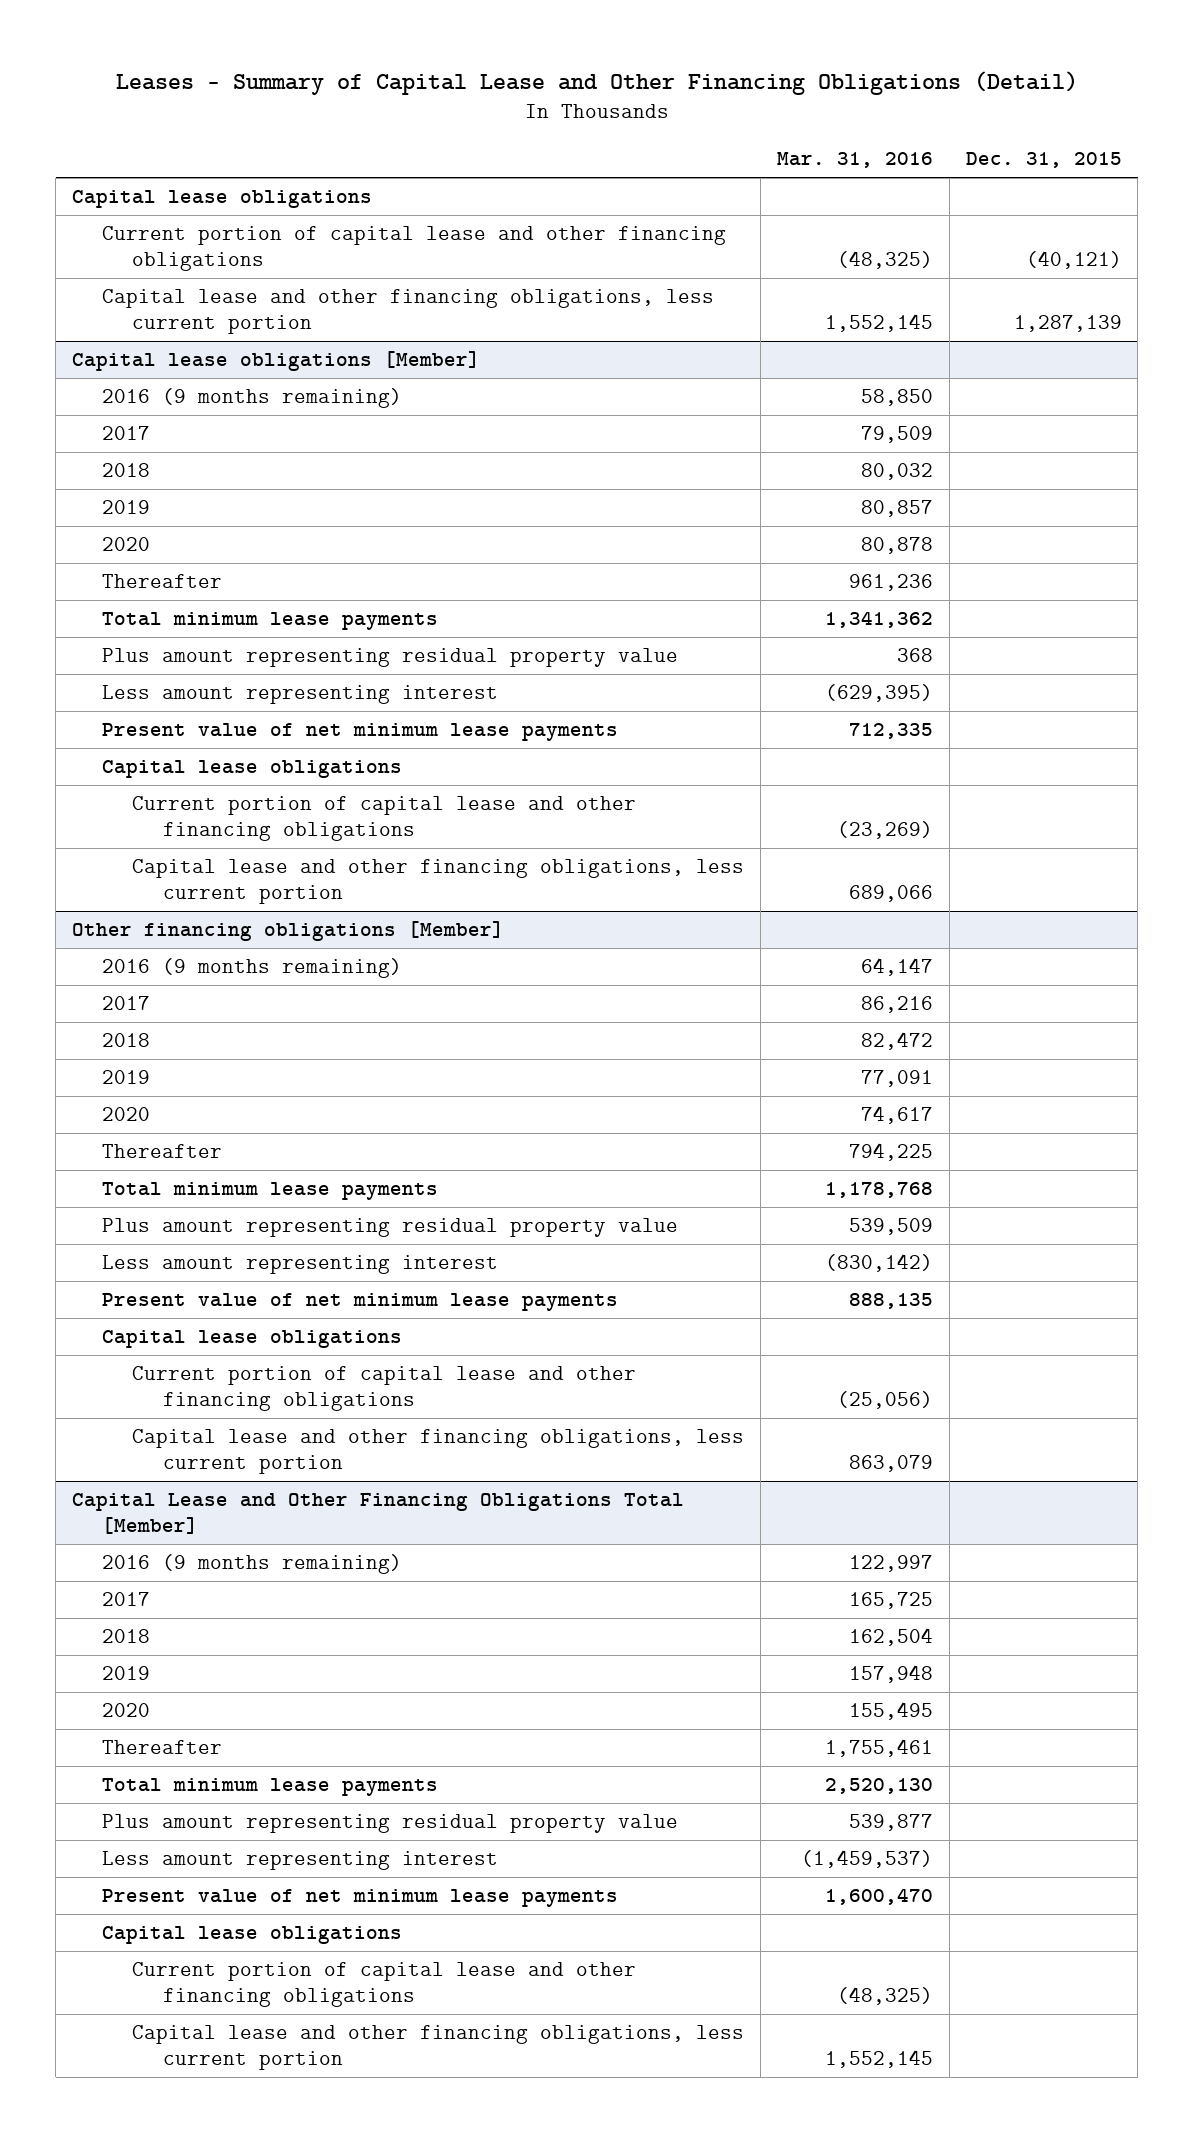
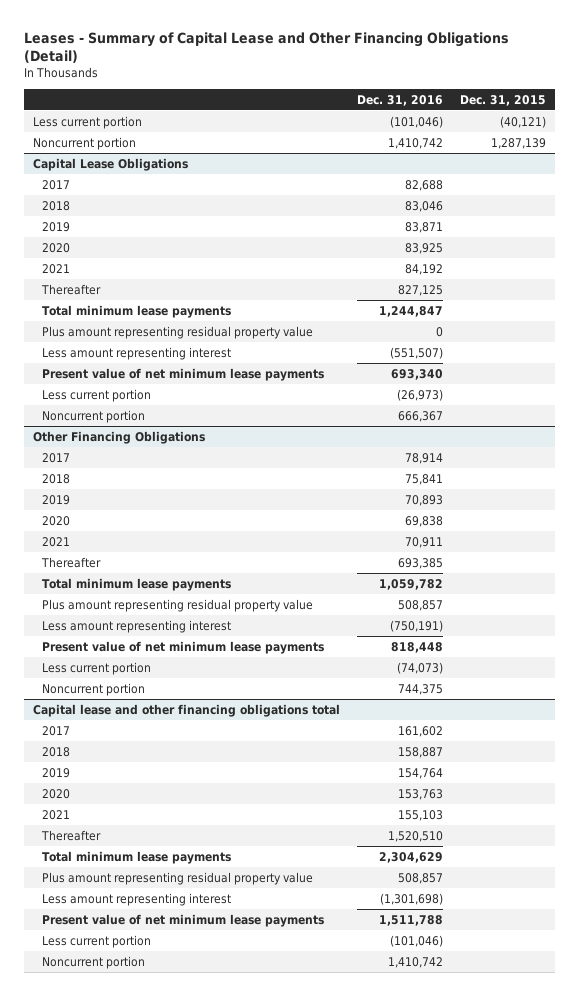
[777,152,934,169] Mar. 31, 2016 -> none
none -> [357,94,444,106] Dec. 31, 2016
[72,190,373,209] Capital lease obligations -> none
[102,388,403,409] 2016 (9 months remaining) -> none
[102,226,727,271] Current portion of capital lease and other financing obligations -> [32,115,142,129] Less current portion
[102,289,715,334] Capital lease and other financing obligations, less current portion -> [32,136,136,150] Noncurrent portion
[72,351,481,372] Capital lease obligations [Member] -> [32,157,188,171] Capital Lease Obligations
none -> [41,263,70,274] 2021
[102,760,403,779] Capital lease obligations -> none
[102,958,403,979] 2016 (9 months remaining) -> none
[132,796,637,841] Current portion of capital lease and other financing obligations -> [41,388,151,402] Less current portion
[132,859,745,904] Capital lease and other financing obligations, less current portion -> [41,409,145,423] Noncurrent portion
[72,921,505,942] Other financing obligations [Member] -> [32,430,205,444] Other Financing Obligations
none -> [41,536,70,547] 2021
[102,1330,403,1349] Capital lease obligations -> none
[102,1554,403,1575] 2016 (9 months remaining) -> none
[132,1366,637,1411] Current portion of capital lease and other financing obligations -> [41,661,151,675] Less current portion
[132,1429,745,1474] Capital lease and other financing obligations, less current portion -> [41,682,145,696] Noncurrent portion
[72,1493,685,1534] Capital Lease and Other Financing Obligations Total [Member] -> [32,703,340,717] Capital lease and other financing obligations total
none -> [41,809,70,820] 2021
[102,1926,403,1945] Capital lease obligations -> none
[132,1962,637,2007] Current portion of capital lease and other financing obligations -> [41,934,151,948] Less current portion
[132,2025,745,2070] Capital lease and other financing obligations, less current portion -> [41,955,145,969] Noncurrent portion

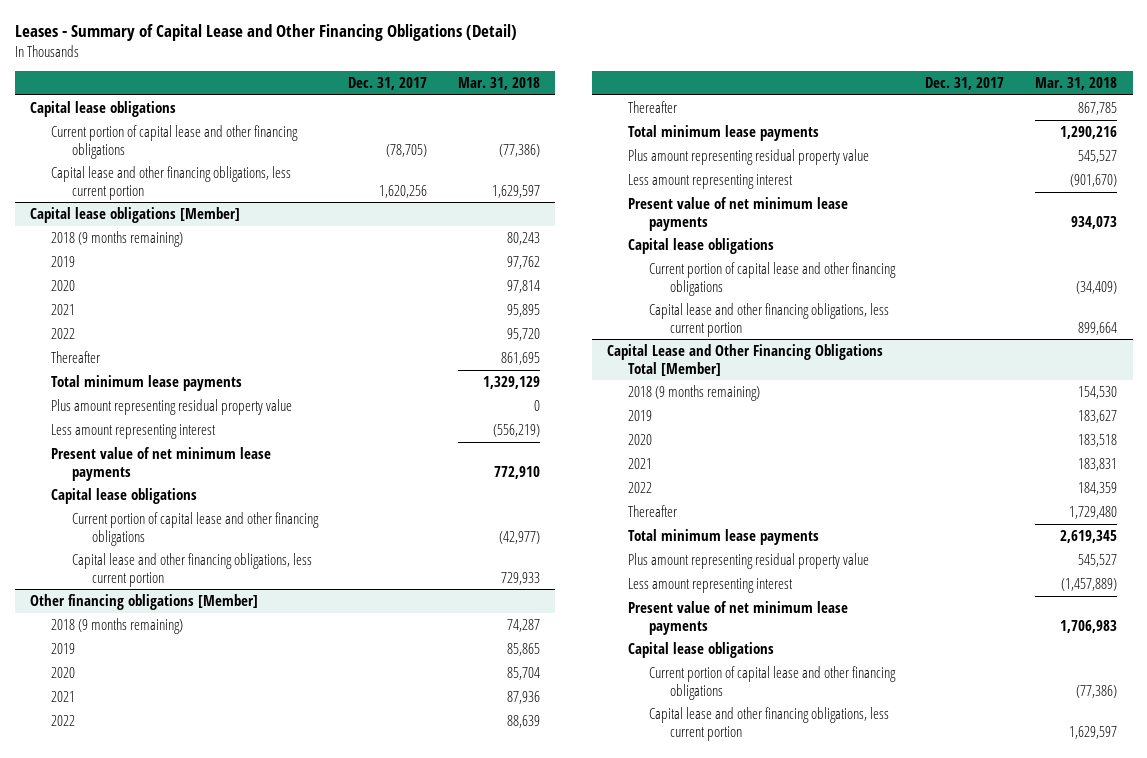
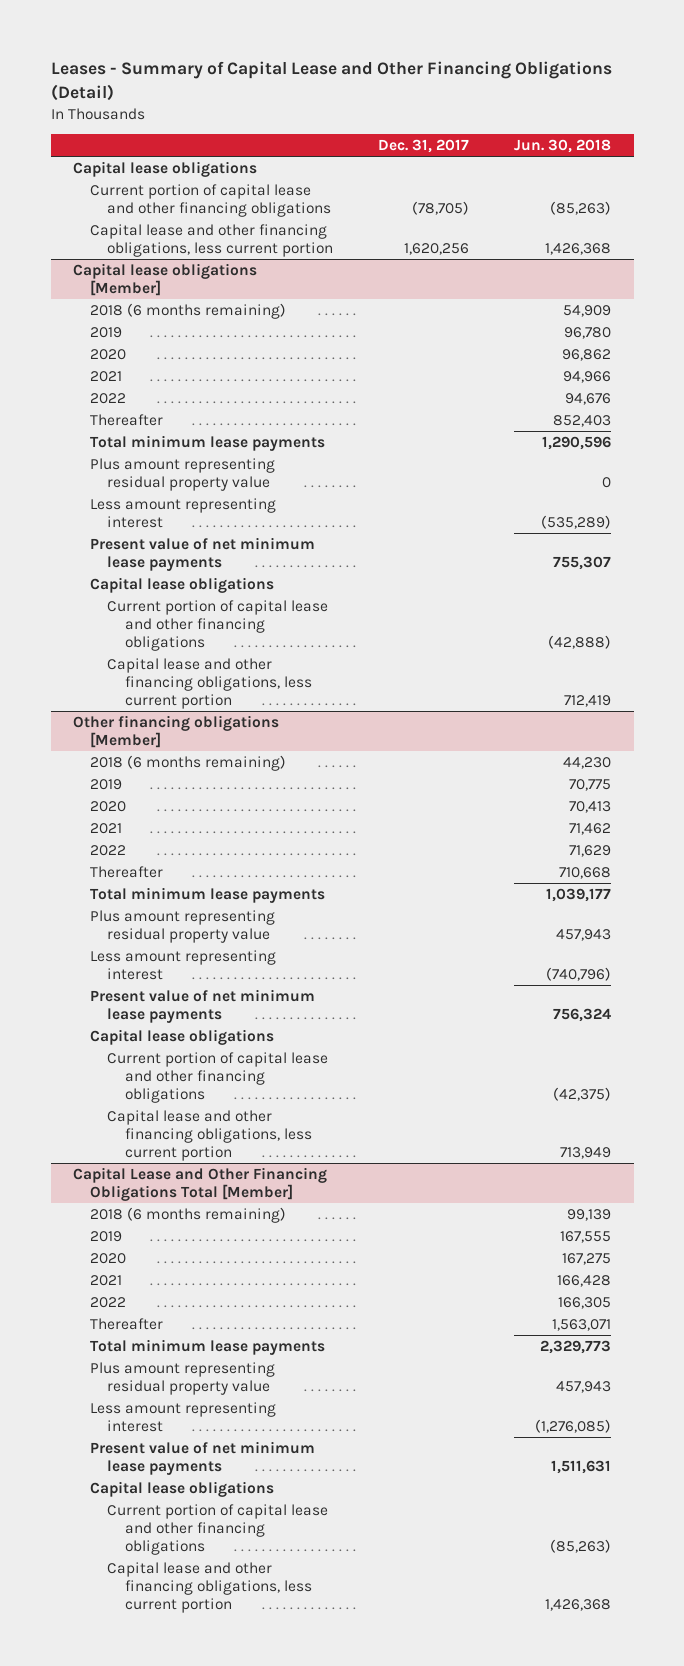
[458,77,541,91] Mar. 31, 2018 -> none
none -> [514,138,612,153] Jun. 30, 2018
[50,231,183,248] 2018 (9 months remaining) -> [90,302,287,319] 2018 (6 months remaining)
[50,618,183,635] 2018 (9 months remaining) -> [90,754,287,771] 2018 (6 months remaining)
[627,385,760,402] 2018 (9 months remaining) -> [90,1206,287,1223] 2018 (6 months remaining)

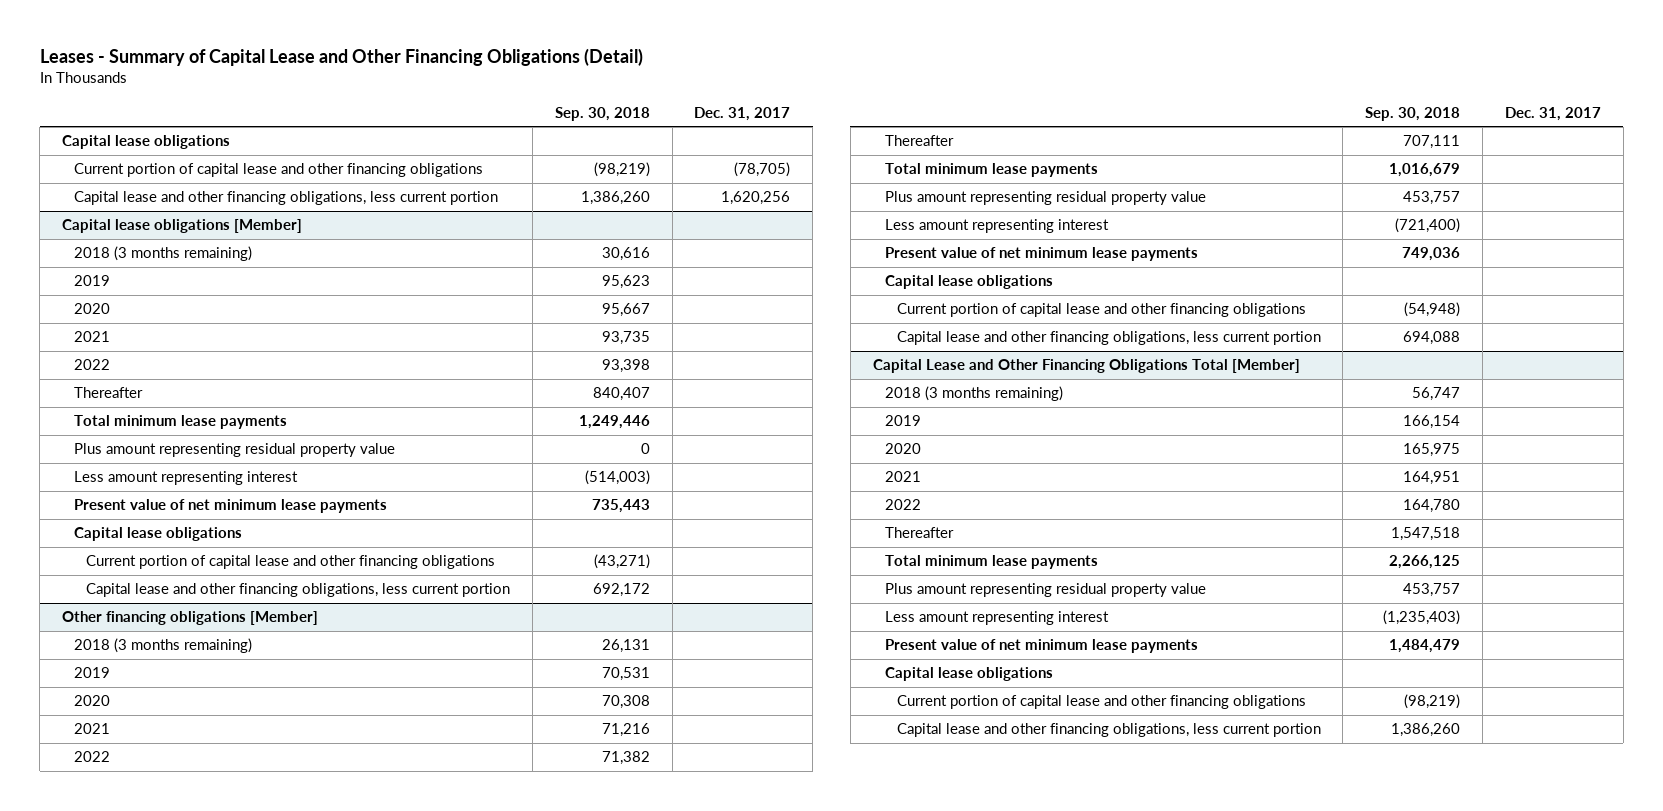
[514,138,612,153] Jun. 30, 2018 -> none
none -> [554,106,650,121] Sep. 30, 2018
[90,302,287,319] 2018 (6 months remaining) -> [74,246,253,262] 2018 (3 months remaining)
[90,754,287,771] 2018 (6 months remaining) -> [74,638,253,654] 2018 (3 months remaining)
[90,1206,287,1223] 2018 (6 months remaining) -> [884,386,1063,402] 2018 (3 months remaining)

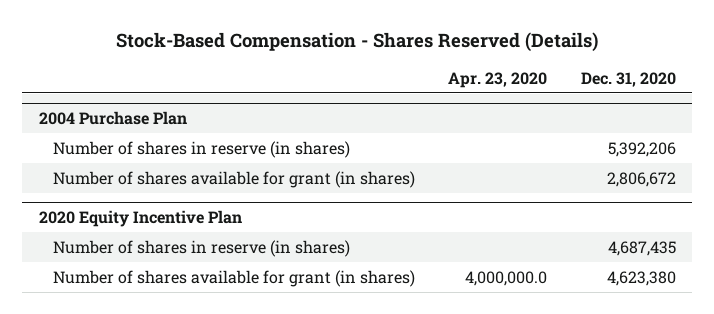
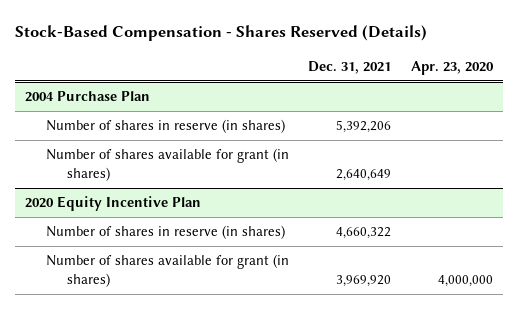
[580,71,676,87] Dec. 31, 2020 -> none
none -> [308,60,392,74] Dec. 31, 2021
[465,270,548,286] 4,000,000.0 -> [438,274,494,287] 4,000,000

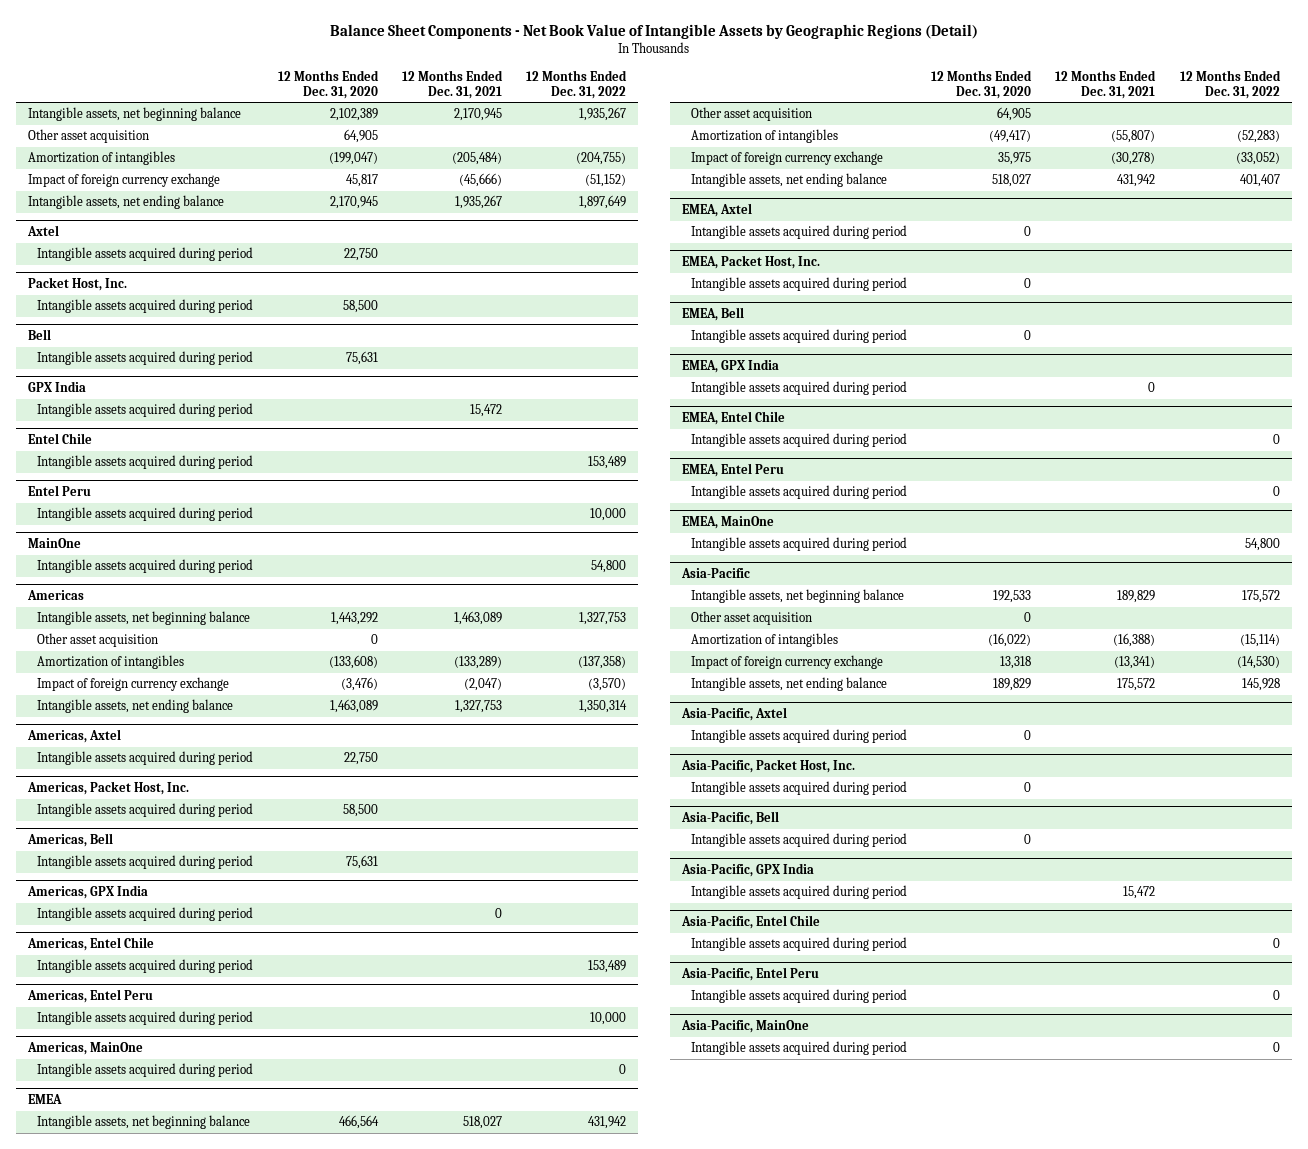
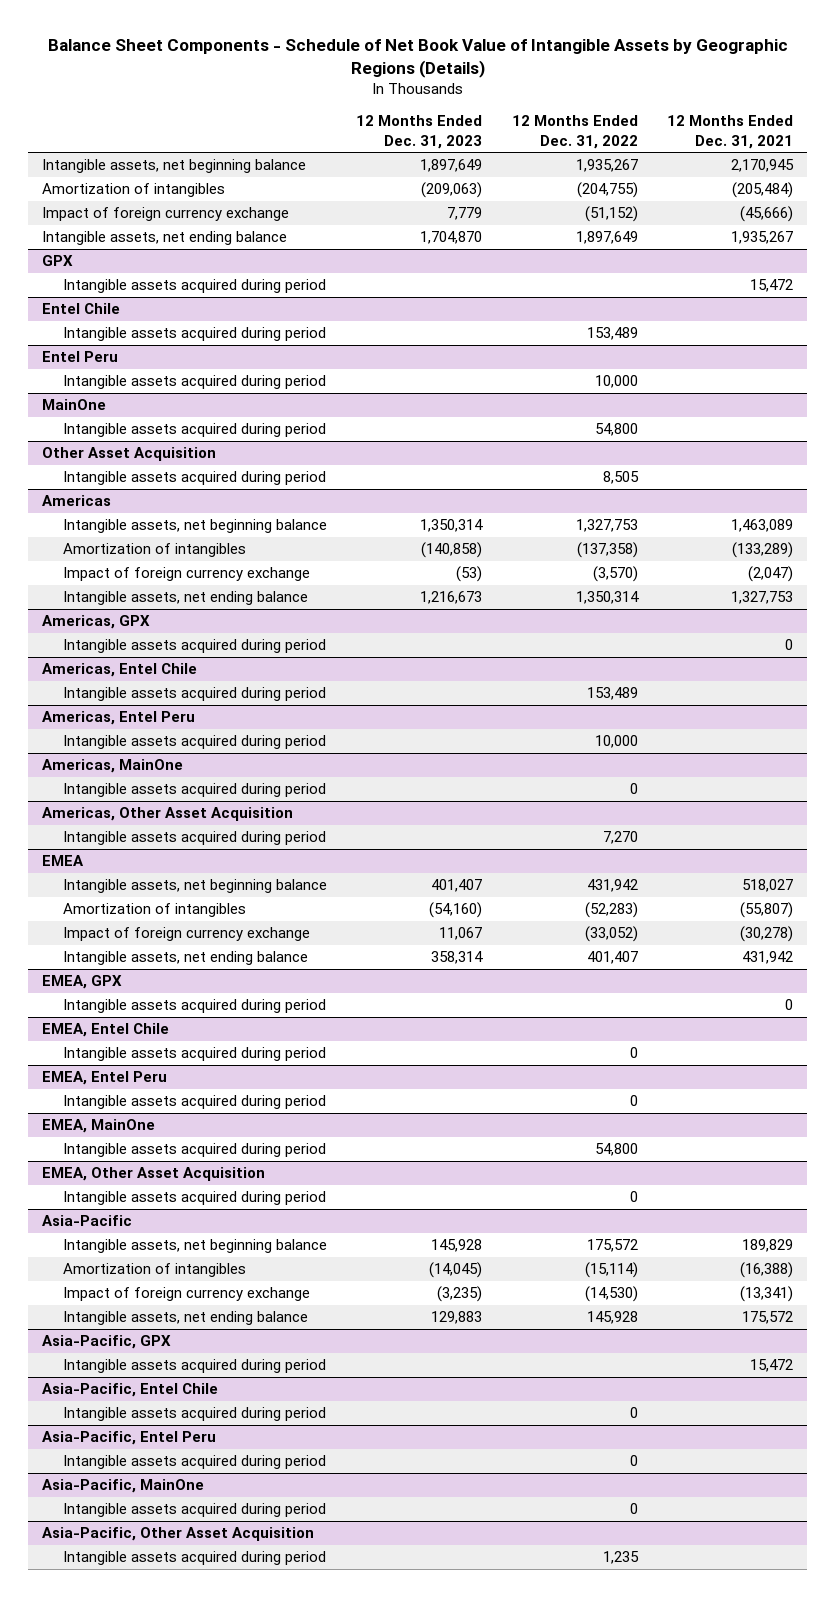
[329,23,978,39] Balance Sheet Components - Net Book Value of Intangible Assets by Geographic Regions (Detail) -> [47,38,788,79] Balance Sheet Components - Schedule of Net Book Value of Intangible Assets by Geographic Regions (Details)
[277,69,379,99] 12 Months Ended Dec. 31, 2020 -> none
none -> [356,115,483,149] 12 Months Ended Dec. 31, 2023
[28,129,150,144] Other asset acquisition -> none
[27,224,60,236] Axtel -> none
[37,247,254,262] Intangible assets acquired during period -> none
[28,276,128,291] Packet Host, Inc. -> none
[37,299,254,314] Intangible assets acquired during period -> none
[28,328,52,340] Bell -> none
[37,351,254,366] Intangible assets acquired during period -> none
[28,380,87,392] GPX India -> [42,255,74,267] GPX
none -> [42,447,217,462] Other Asset Acquisition
none -> [63,471,327,486] Intangible assets acquired during period
[37,633,159,648] Other asset acquisition -> none
[27,728,122,743] Americas, Axtel -> none
[37,751,254,766] Intangible assets acquired during period -> none
[27,780,190,795] Americas, Packet Host, Inc. -> none
[37,803,254,818] Intangible assets acquired during period -> none
[27,832,114,847] Americas, Bell -> none
[37,855,254,870] Intangible assets acquired during period -> none
[27,884,149,899] Americas, GPX India -> [42,615,151,630] Americas, GPX
none -> [42,807,294,822] Americas, Other Asset Acquisition
none -> [63,831,327,846] Intangible assets acquired during period
[690,107,812,122] Other asset acquisition -> none
[681,202,752,217] EMEA, Axtel -> none
[690,225,907,240] Intangible assets acquired during period -> none
[681,254,820,269] EMEA, Packet Host, Inc. -> none
[690,277,907,292] Intangible assets acquired during period -> none
[681,306,744,321] EMEA, Bell -> none
[690,329,907,344] Intangible assets acquired during period -> none
[681,358,779,373] EMEA, GPX India -> [42,975,123,990] EMEA, GPX
none -> [42,1167,266,1182] EMEA, Other Asset Acquisition
none -> [63,1191,327,1206] Intangible assets acquired during period
[690,611,812,626] Other asset acquisition -> none
[680,706,787,721] Asia-Pacific, Axtel -> none
[690,729,907,744] Intangible assets acquired during period -> none
[680,758,855,773] Asia-Pacific, Packet Host, Inc. -> none
[690,781,907,796] Intangible assets acquired during period -> none
[680,810,779,825] Asia-Pacific, Bell -> none
[690,833,907,848] Intangible assets acquired during period -> none
[680,862,814,877] Asia-Pacific, GPX India -> [42,1335,172,1350] Asia-Pacific, GPX
none -> [42,1527,315,1542] Asia-Pacific, Other Asset Acquisition
none -> [63,1551,327,1566] Intangible assets acquired during period

